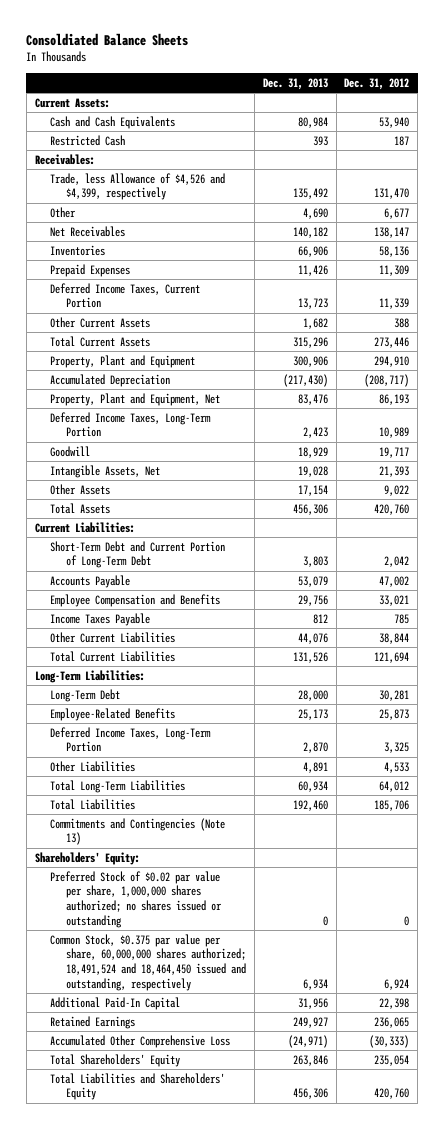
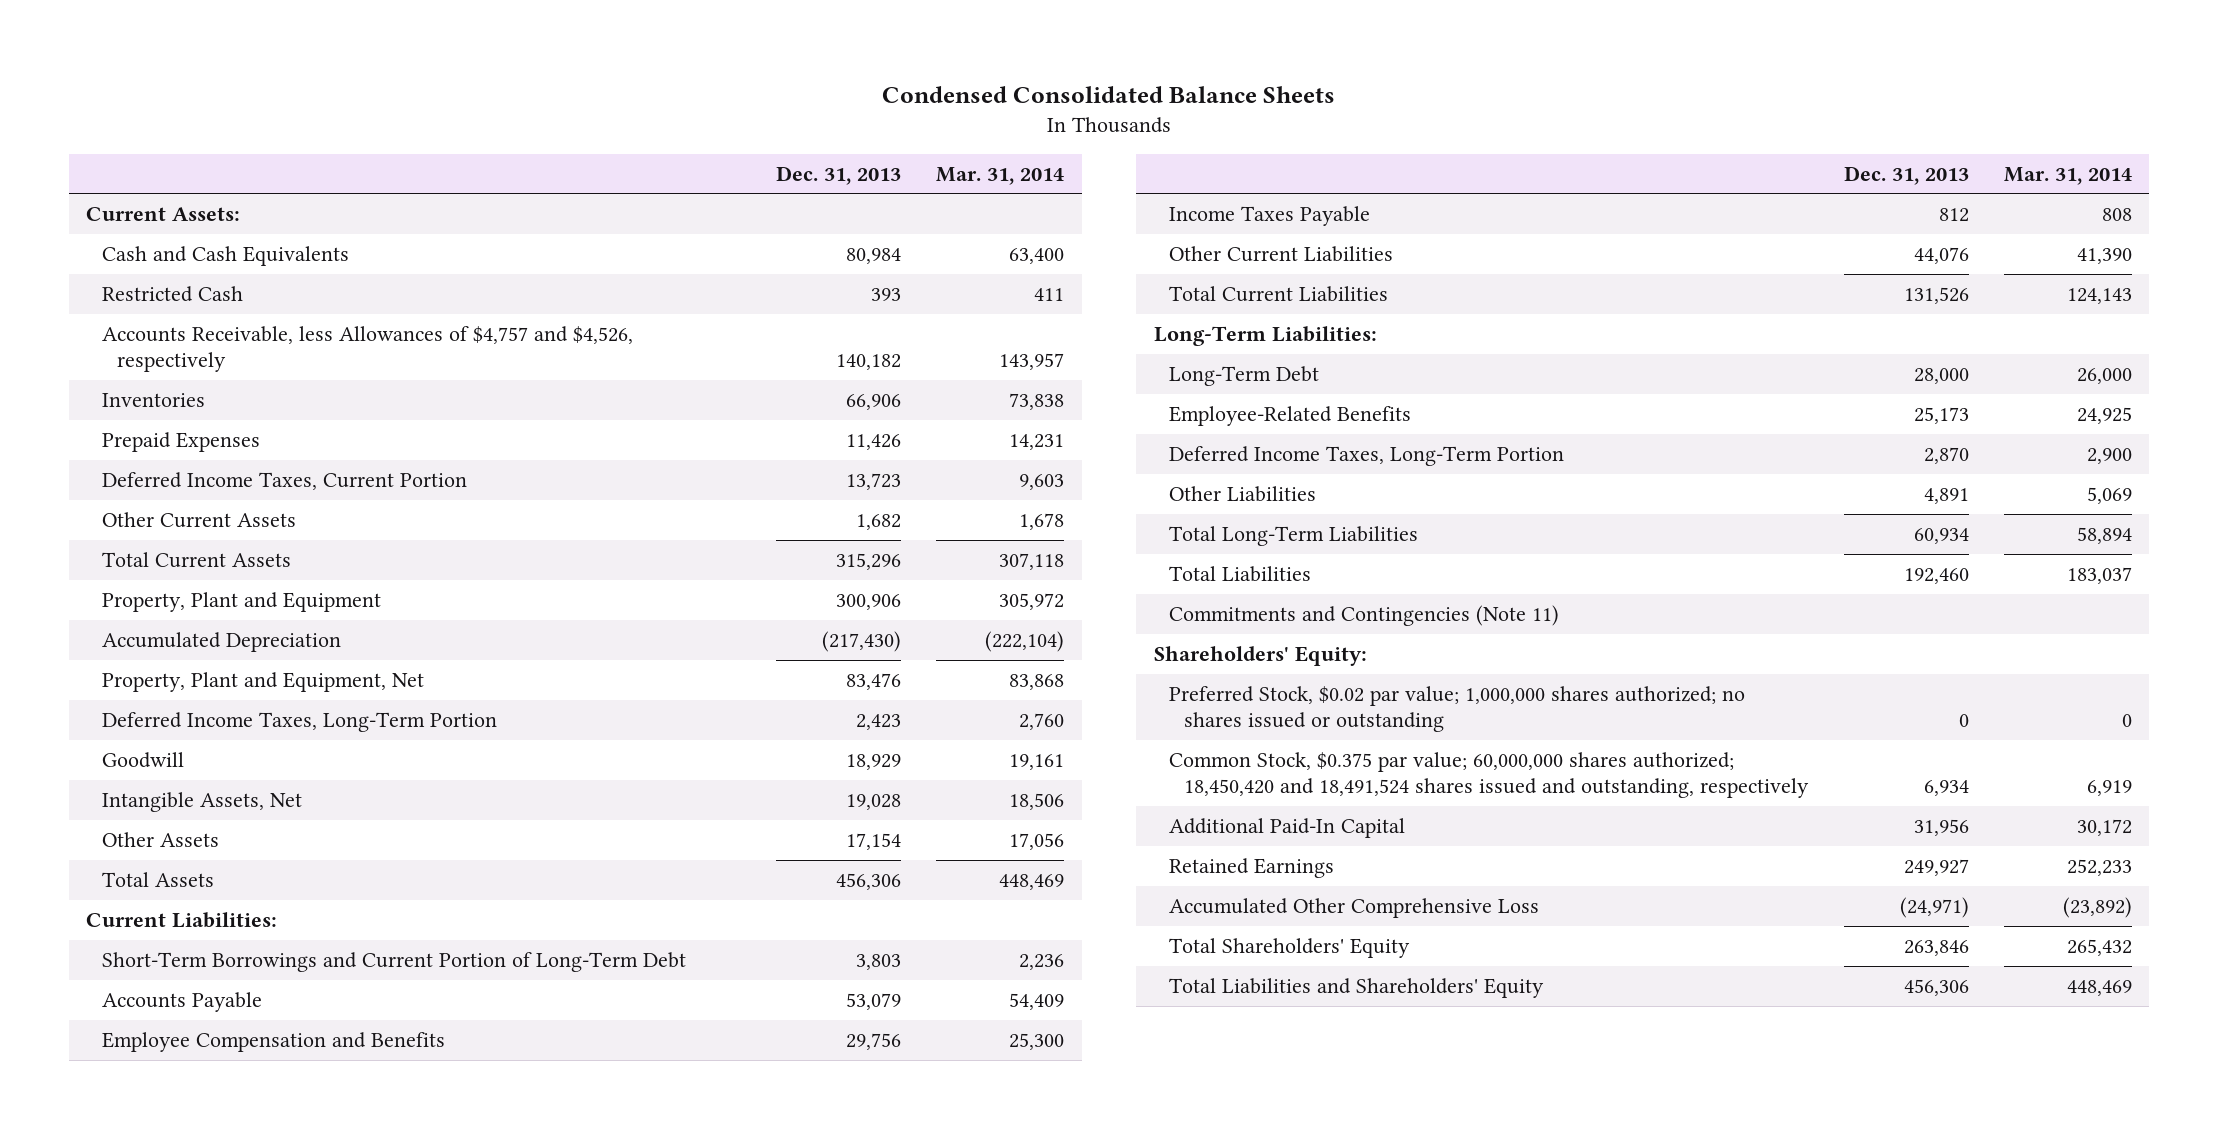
[26,32,189,46] Consoldiated Balance Sheets -> [882,85,1336,103] Condensed Consolidated Balance Sheets
[344,77,410,90] Dec. 31, 2012 -> none
none -> [936,166,1065,185] Mar. 31, 2014
[34,153,95,165] Receivables: -> none
[50,206,77,218] Other -> none
[50,225,126,237] Net Receivables -> none
[50,172,226,201] Trade, less Allowance of $4,526 and $4,399, respectively -> [101,325,633,373] Accounts Receivable, less Allowances of $4,757 and $4,526, respectively
[292,188,328,200] 135,492 -> [836,354,902,371] 140,182
[50,540,226,569] Short-Term Debt and Current Portion of Long-Term Debt -> [101,951,686,972] Short-Term Borrowings and Current Portion of Long-Term Debt
[50,817,226,846] Commitments and Contingencies (Note 13) -> [1169,604,1560,626] Commitments and Contingencies (Note 11)
[50,870,223,928] Preferred Stock of $0.02 par value per share, 1,000,000 shares authorized; no shares issued or outstanding -> [1169,685,1746,733] Preferred Stock, $0.02 par value; 1,000,000 shares authorized; no shares issued or outstanding
[50,933,247,991] Common Stock, $0.375 par value per share, 60,000,000 shares authorized; 18,491,524 and 18,464,450 issued and outstanding, respectively -> [1169,751,1810,799] Common Stock, $0.375 par value; 60,000,000 shares authorized; 18,450,420 and 18,491,524 shares issued and outstanding, respectively

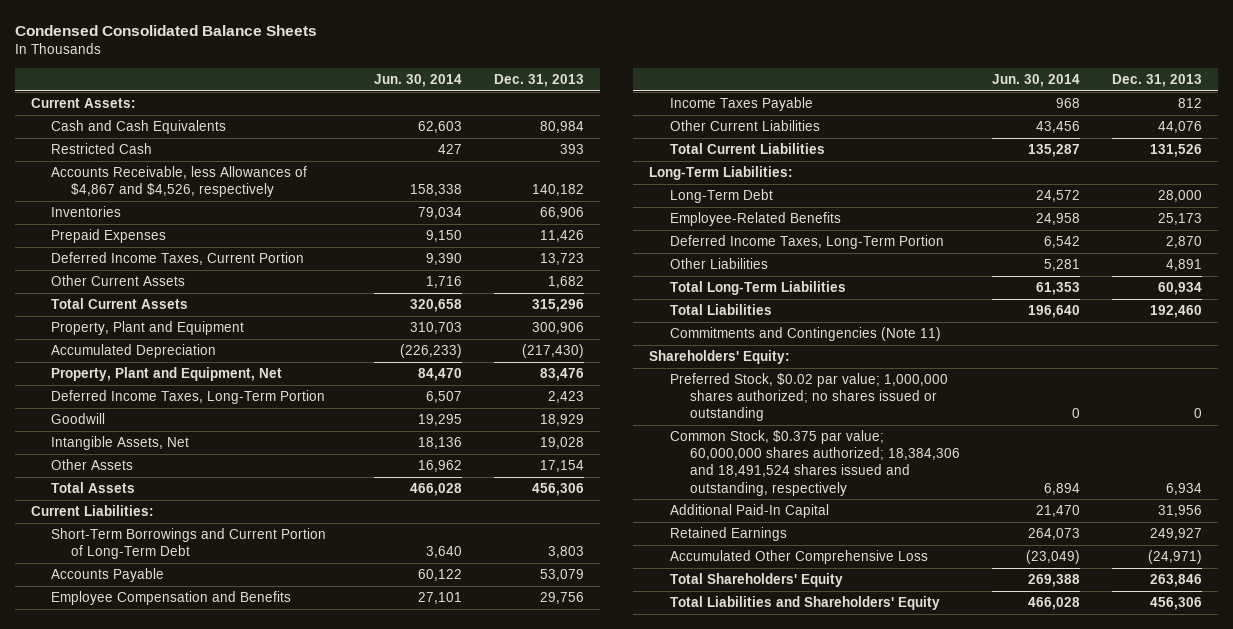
[936,166,1065,185] Mar. 31, 2014 -> none
none -> [373,73,462,87] Jun. 30, 2014
[101,325,633,373] Accounts Receivable, less Allowances of $4,757 and $4,526, respectively -> [51,166,308,198] Accounts Receivable, less Allowances of $4,867 and $4,526, respectively
[1169,751,1810,799] Common Stock, $0.375 par value; 60,000,000 shares authorized; 18,450,420 and 18,491,524 shares issued and outstanding, respectively -> [669,430,960,496] Common Stock, $0.375 par value; 60,000,000 shares authorized; 18,384,306 and 18,491,524 shares issued and outstanding, respectively

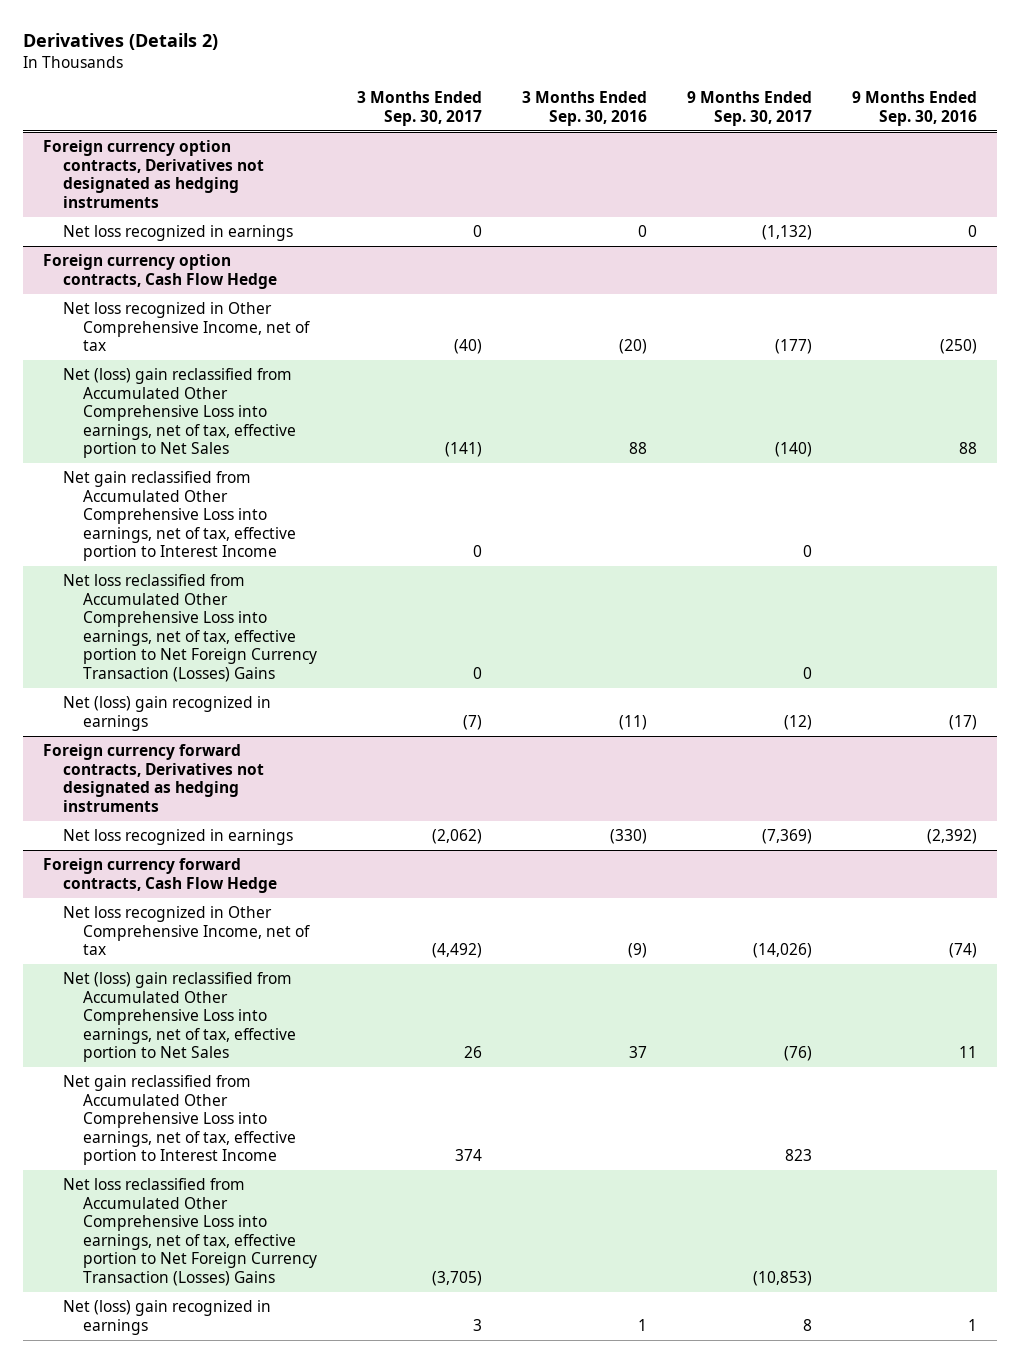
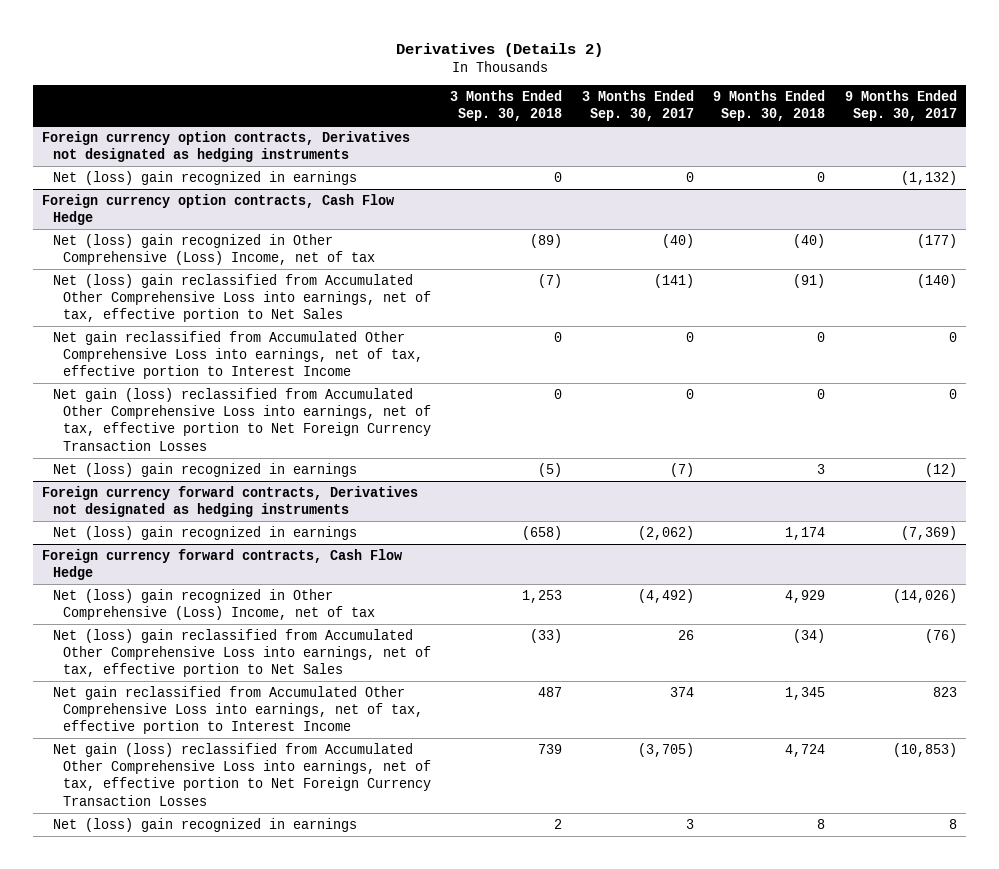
[521,91,647,126] 3 Months Ended Sep. 30, 2016 -> none
[851,91,977,126] 9 Months Ended Sep. 30, 2016 -> none
none -> [450,90,563,122] 3 Months Ended Sep. 30, 2018
none -> [713,90,826,122] 9 Months Ended Sep. 30, 2018
[62,225,293,242] Net loss recognized in earnings -> [52,170,357,185] Net (loss) gain recognized in earnings
[62,302,310,352] Net loss recognized in Other Comprehensive Income, net of tax -> [52,233,375,266] Net (loss) gain recognized in Other Comprehensive (Loss) Income, net of tax
[62,574,317,682] Net loss reclassified from Accumulated Other Comprehensive Loss into earnings, net of tax, effective portion to Net Foreign Currency Transaction (Losses) Gains -> [52,387,431,451] Net gain (loss) reclassified from Accumulated Other Comprehensive Loss into earnings, net of tax, effective portion to Net Foreign Currency Transaction Losses
[62,829,293,846] Net loss recognized in earnings -> [52,525,357,540] Net (loss) gain recognized in earnings
[62,906,310,956] Net loss recognized in Other Comprehensive Income, net of tax -> [52,588,375,621] Net (loss) gain recognized in Other Comprehensive (Loss) Income, net of tax
[62,1178,317,1286] Net loss reclassified from Accumulated Other Comprehensive Loss into earnings, net of tax, effective portion to Net Foreign Currency Transaction (Losses) Gains -> [52,742,431,806] Net gain (loss) reclassified from Accumulated Other Comprehensive Loss into earnings, net of tax, effective portion to Net Foreign Currency Transaction Losses

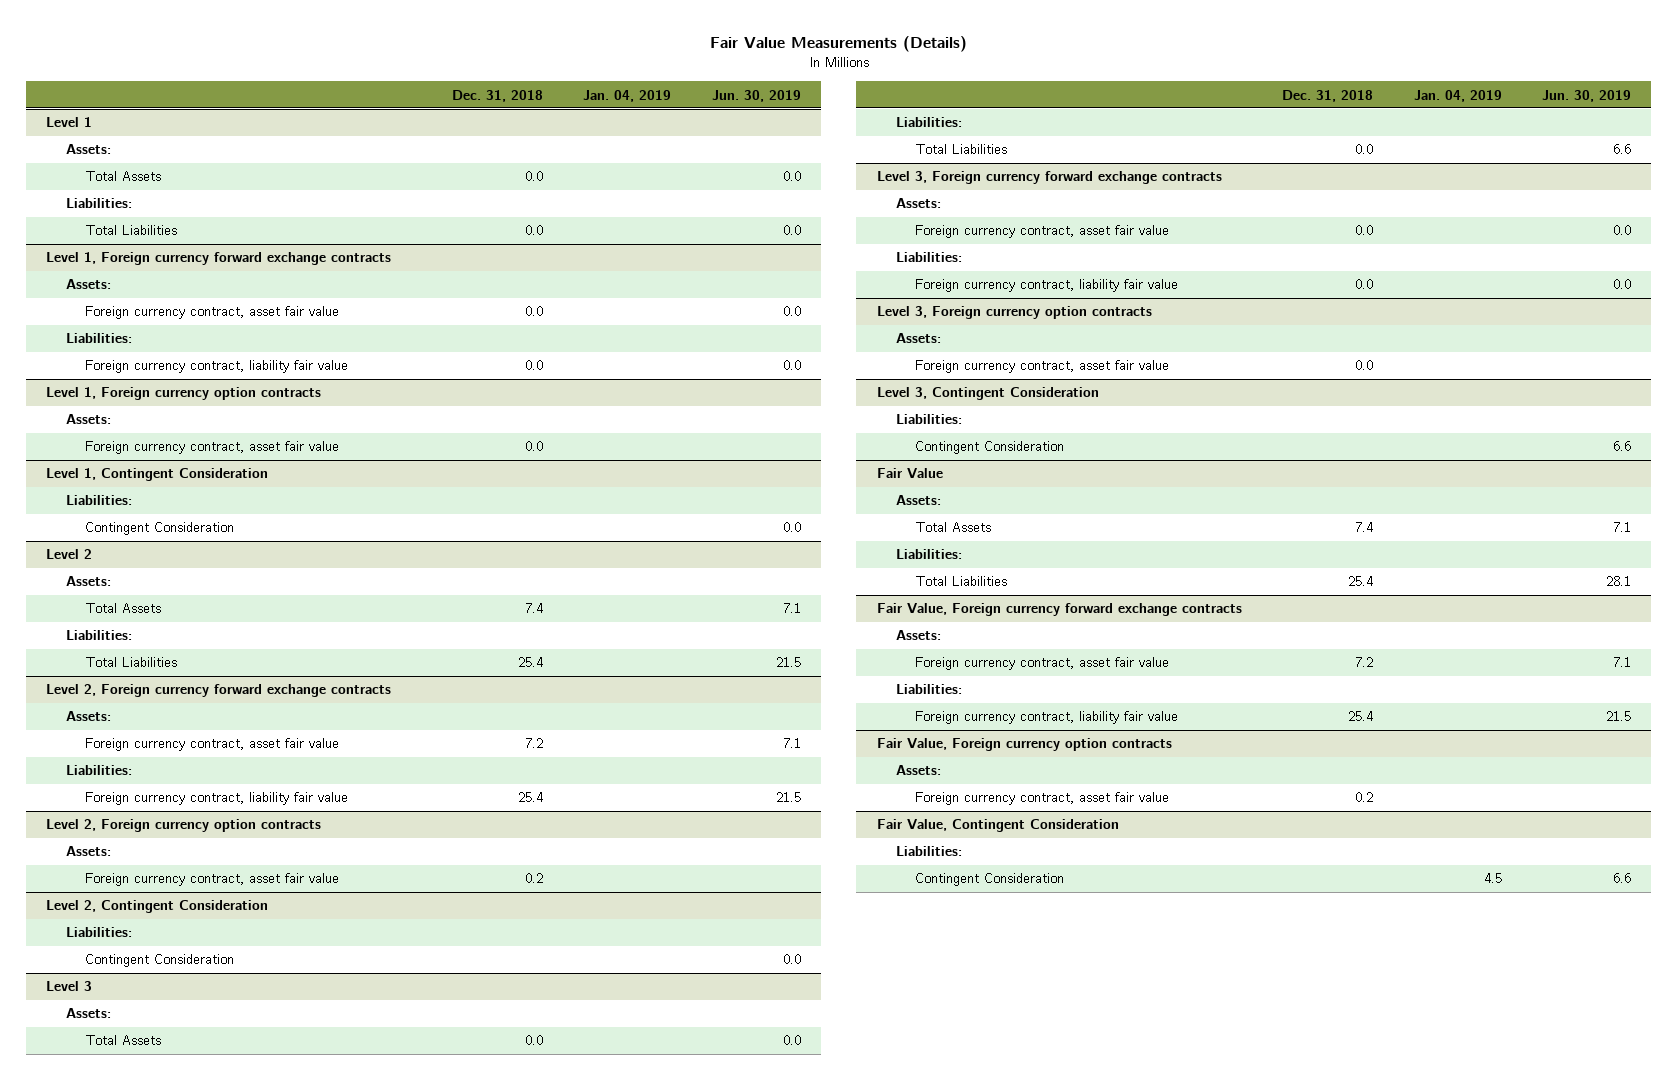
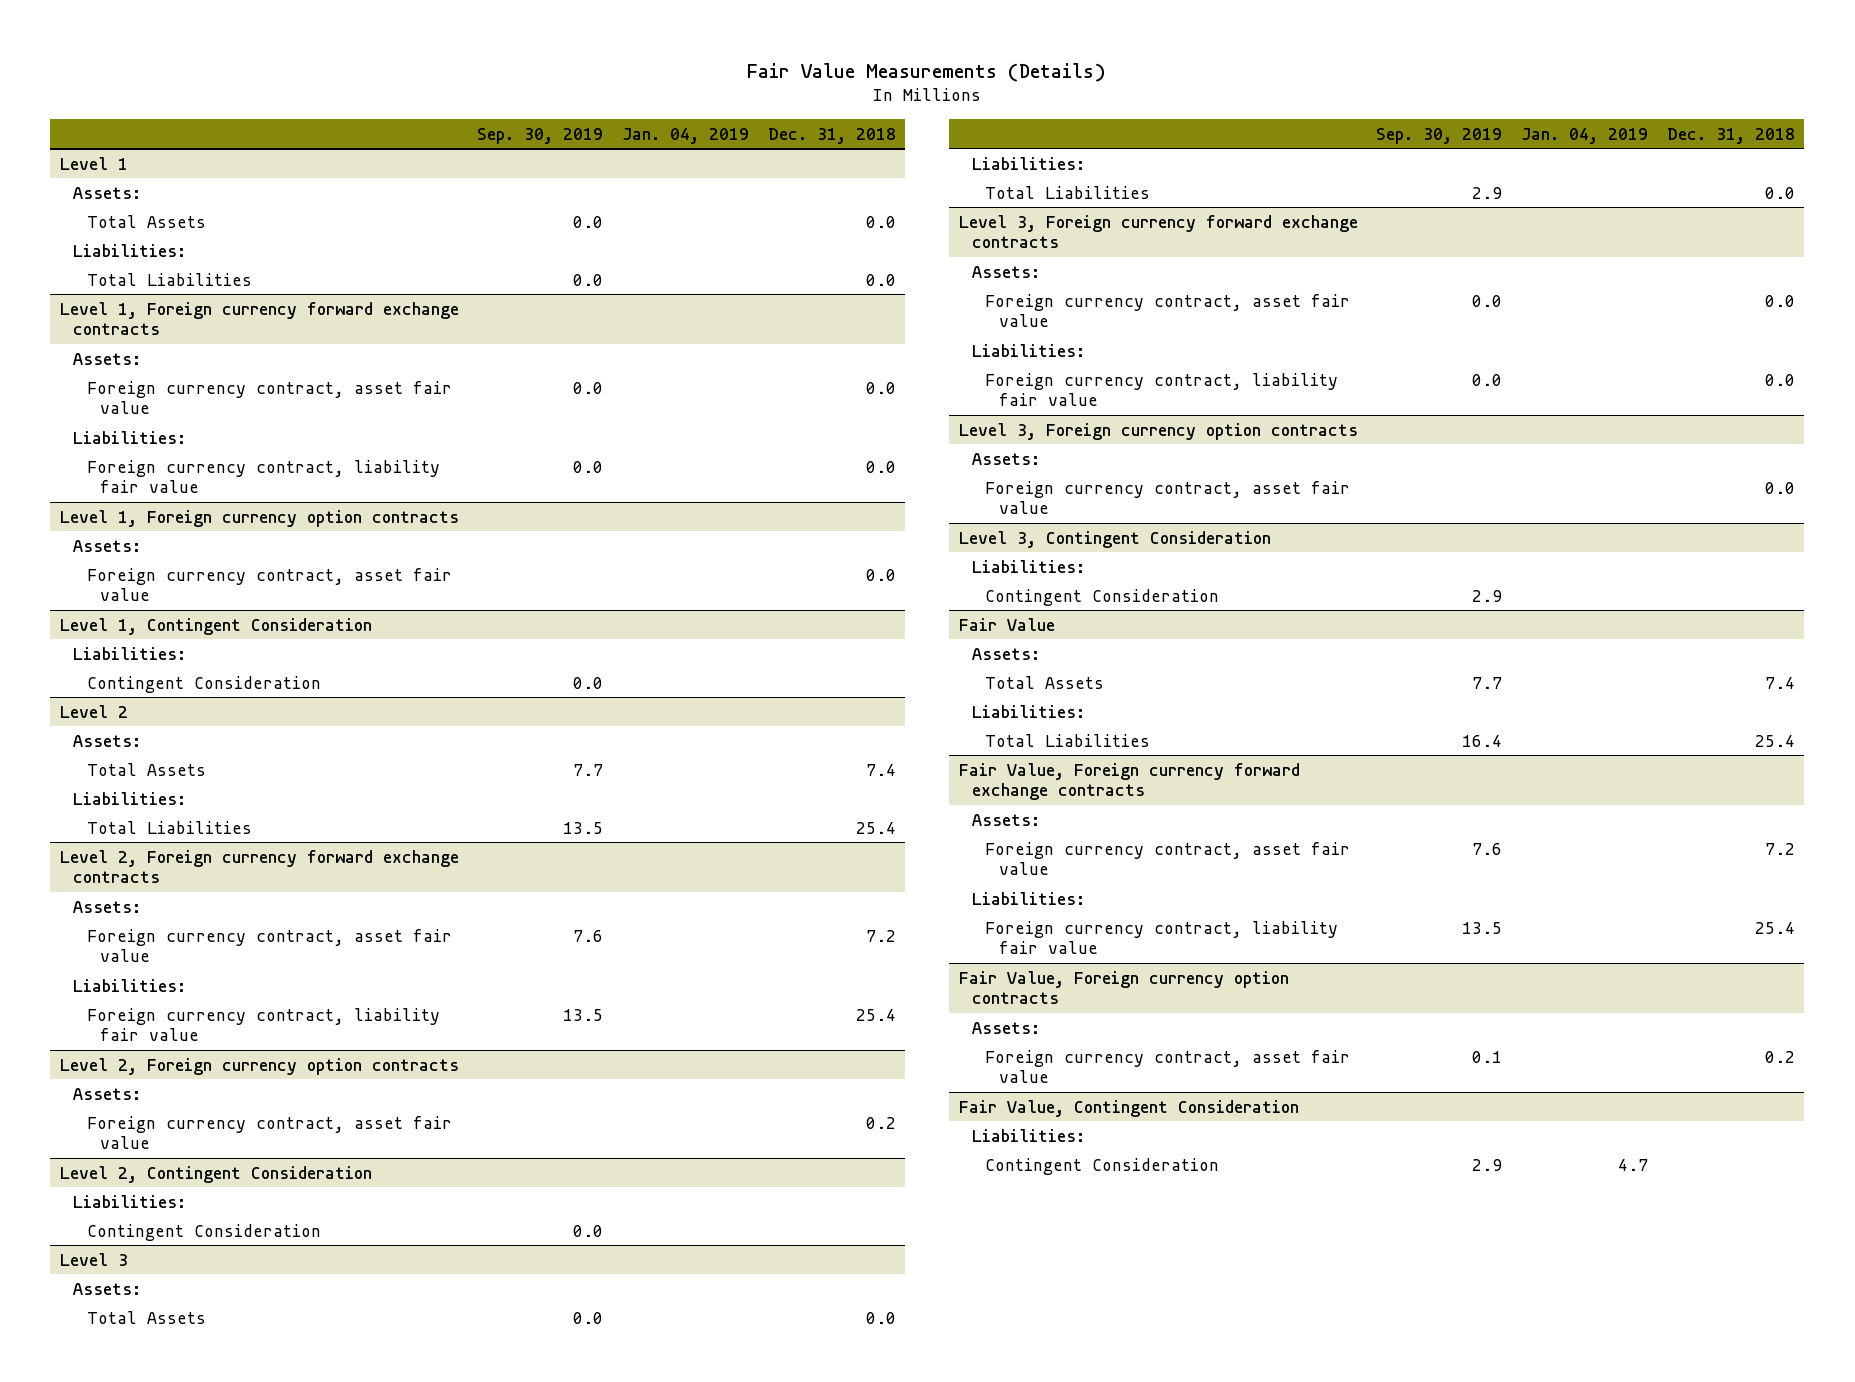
[711,89,801,102] Jun. 30, 2019 -> none
none -> [477,127,604,144] Sep. 30, 2019
[1483,873,1502,884] 4.5 -> [1618,1158,1649,1171] 4.7

